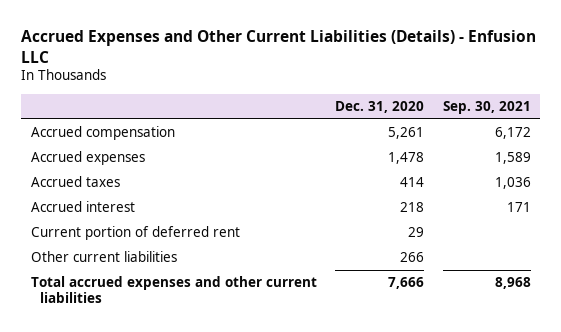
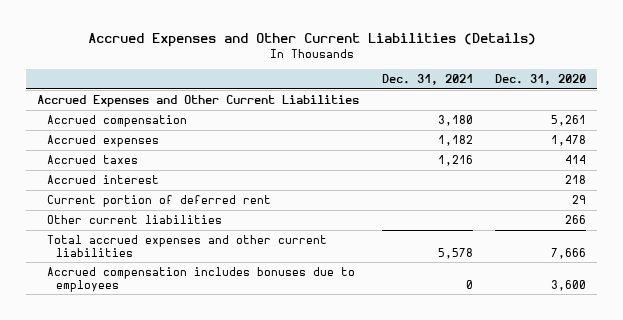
[21,29,537,63] Accrued Expenses and Other Current Liabilities (Details) - Enfusion LLC -> [87,33,536,48] Accrued Expenses and Other Current Liabilities (Details)
[442,100,531,114] Sep. 30, 2021 -> none
none -> [381,74,473,86] Dec. 31, 2021
none -> [37,95,360,108] Accrued Expenses and Other Current Liabilities
none -> [46,267,355,292] Accrued compensation includes bonuses due to employees

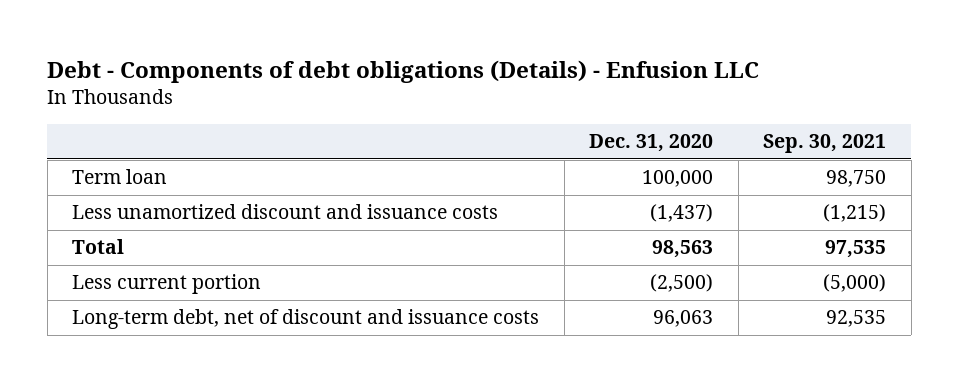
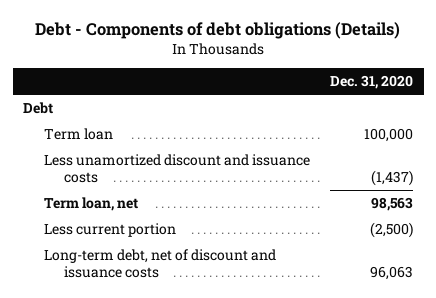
[47,59,760,83] Debt - Components of debt obligations (Details) - Enfusion LLC -> [35,21,401,39] Debt - Components of debt obligations (Details)
[763,134,887,154] Sep. 30, 2021 -> none
none -> [23,102,54,115] Debt
[72,239,125,255] Total -> [43,197,138,212] Term loan, net

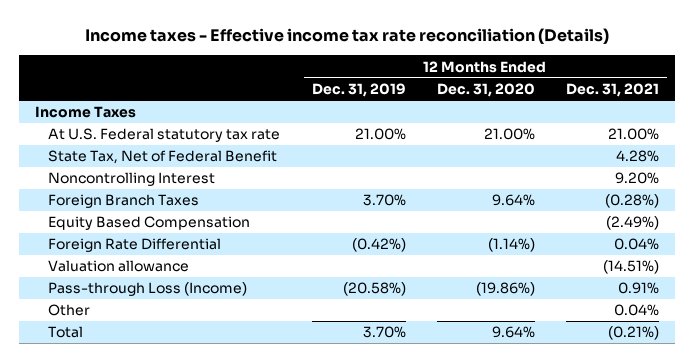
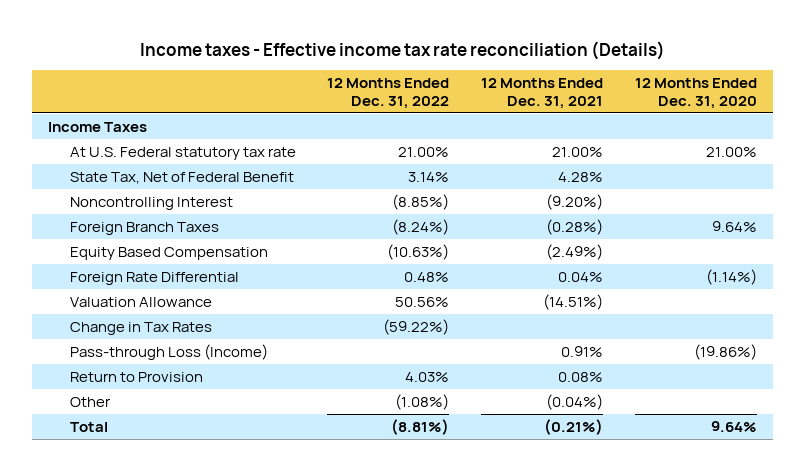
[311,83,406,98] Dec. 31, 2019 -> none
none -> [327,78,450,110] 12 Months Ended Dec. 31, 2022
[615,172,660,185] 9.20% -> [546,193,604,210] (9.20%)
[48,260,190,273] Valuation allowance -> [69,296,212,307] Valuation Allowance
none -> [69,321,212,335] Change in Tax Rates
none -> [69,371,203,382] Return to Provision
[614,304,660,317] 0.04% -> [546,393,604,410] (0.04%)

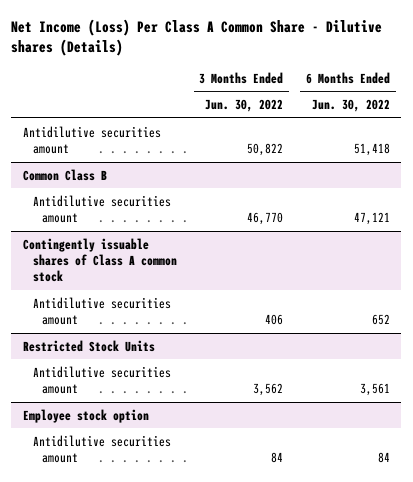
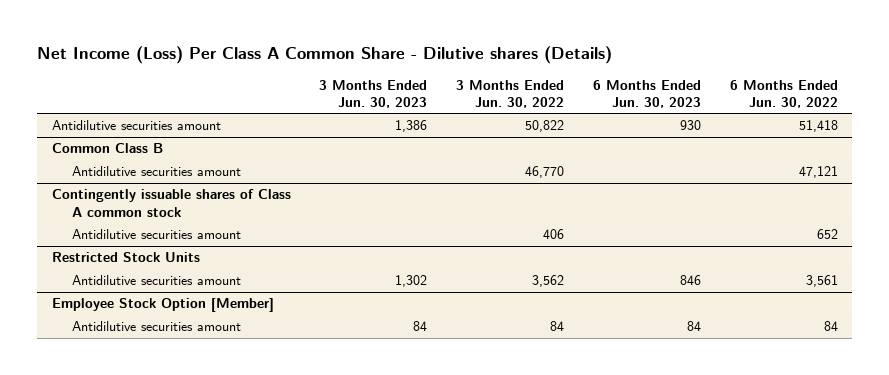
none -> [319,79,428,109] 3 Months Ended Jun. 30, 2023
none -> [593,79,702,109] 6 Months Ended Jun. 30, 2023
[22,408,149,423] Employee stock option -> [51,298,274,313] Employee Stock Option [Member]

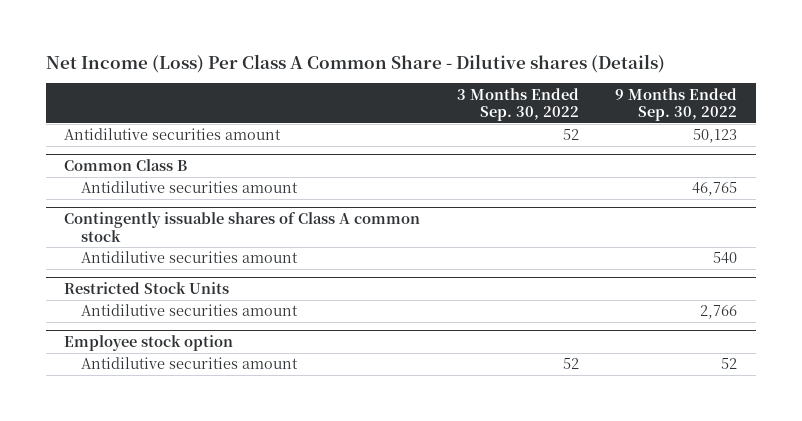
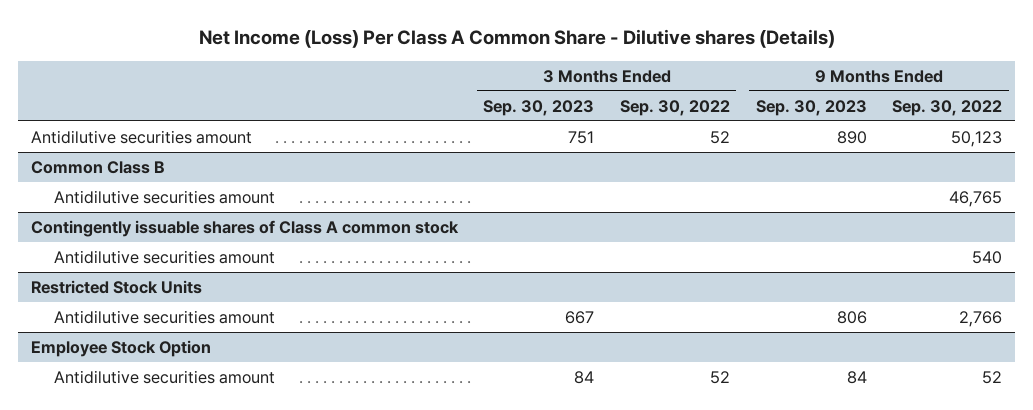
none -> [483,99,595,116] Sep. 30, 2023
none -> [755,99,867,116] Sep. 30, 2023
[64,335,234,352] Employee stock option -> [30,340,211,358] Employee Stock Option

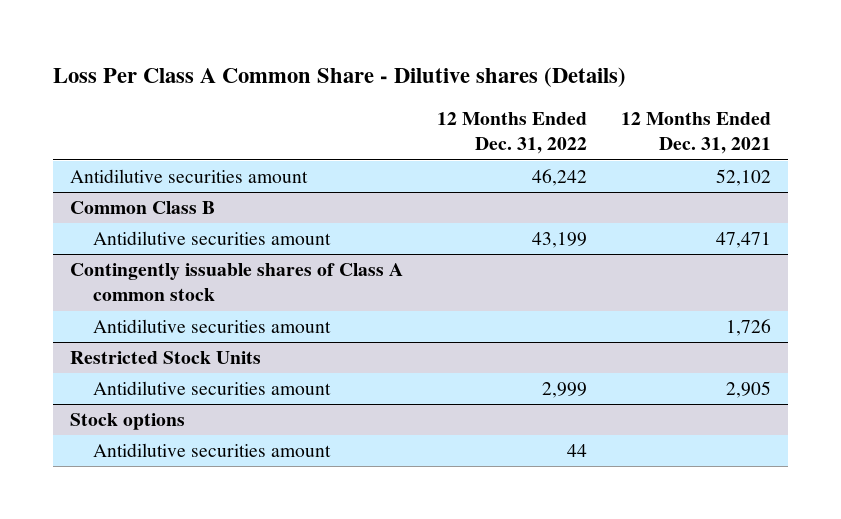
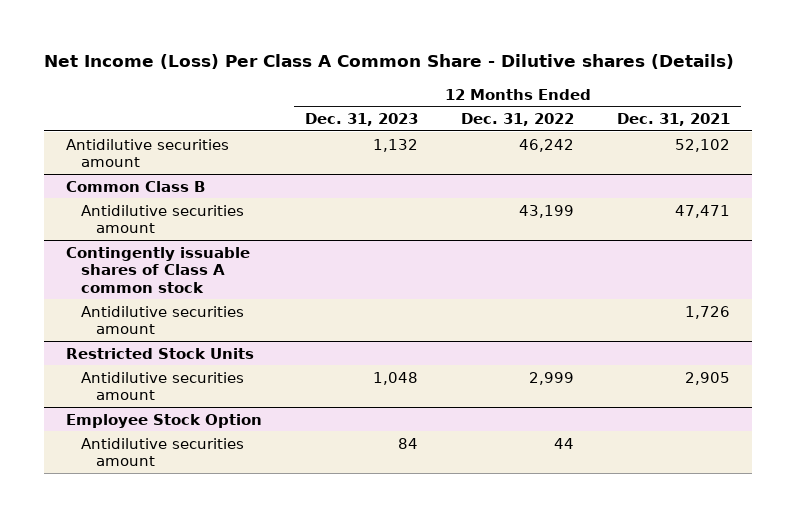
[52,67,626,88] Loss Per Class A Common Share - Dilutive shares (Details) -> [44,54,735,70] Net Income (Loss) Per Class A Common Share - Dilutive shares (Details)
none -> [304,113,418,127] Dec. 31, 2023
[69,413,185,431] Stock options -> [65,413,262,428] Employee Stock Option

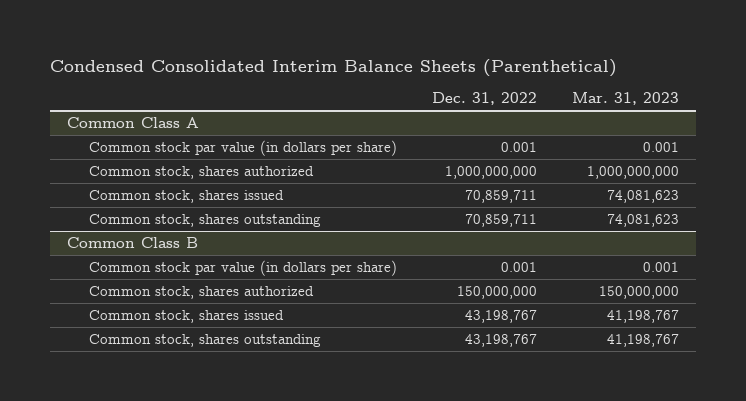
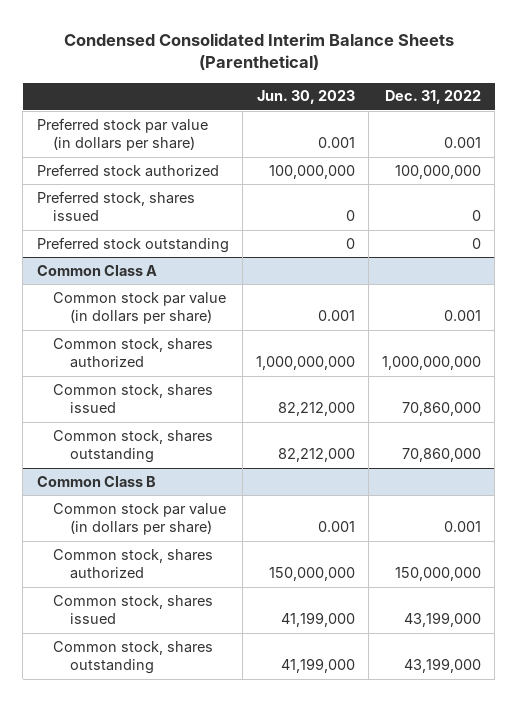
[571,92,679,106] Mar. 31, 2023 -> none
none -> [256,90,355,105] Jun. 30, 2023
none -> [36,117,208,152] Preferred stock par value (in dollars per share)
none -> [36,163,219,177] Preferred stock authorized
none -> [36,190,195,222] Preferred stock, shares issued
none -> [36,236,229,253] Preferred stock outstanding
[464,189,537,203] 70,859,711 -> [402,402,482,417] 70,860,000
[464,213,537,227] 70,859,711 -> [402,448,482,463] 70,860,000
[464,309,537,323] 43,198,767 -> [404,612,482,628] 43,199,000
[464,333,537,347] 43,198,767 -> [404,658,482,674] 43,199,000

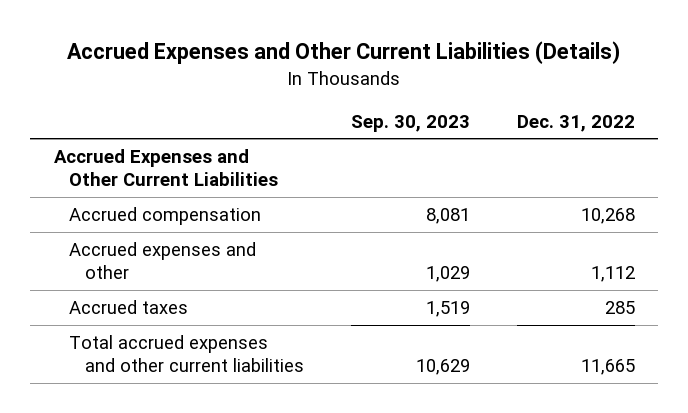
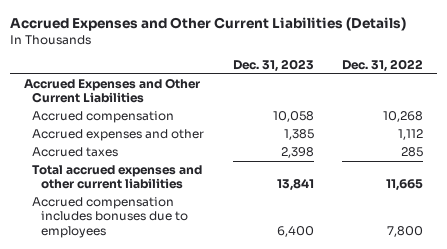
[350,114,470,132] Sep. 30, 2023 -> none
none -> [232,59,314,73] Dec. 31, 2023
none -> [32,197,188,238] Accrued compensation includes bonuses due to employees

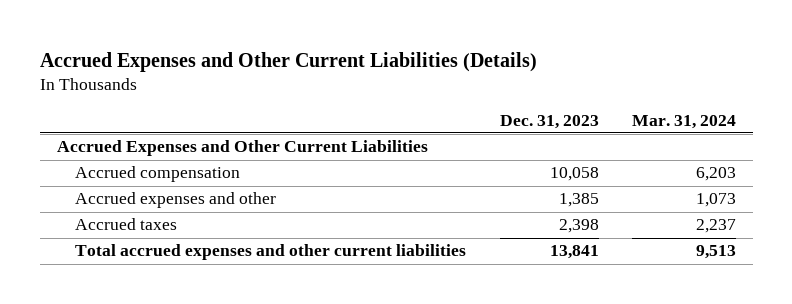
[341,59,423,73] Dec. 31, 2022 -> none
none -> [631,114,736,129] Mar. 31, 2024
[32,197,188,238] Accrued compensation includes bonuses due to employees -> none

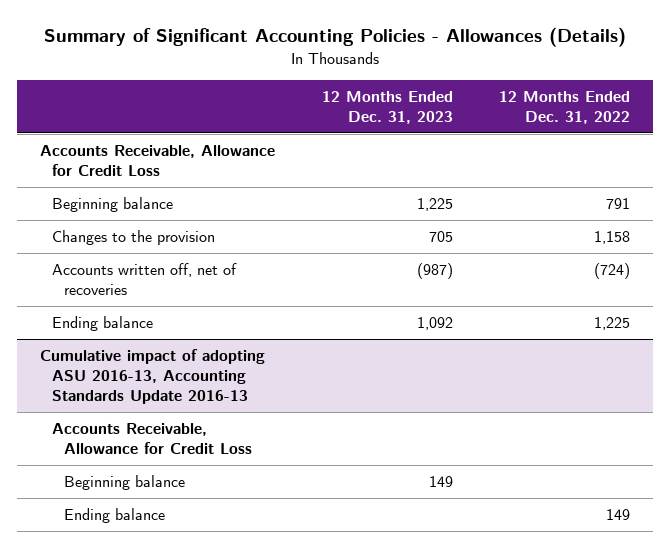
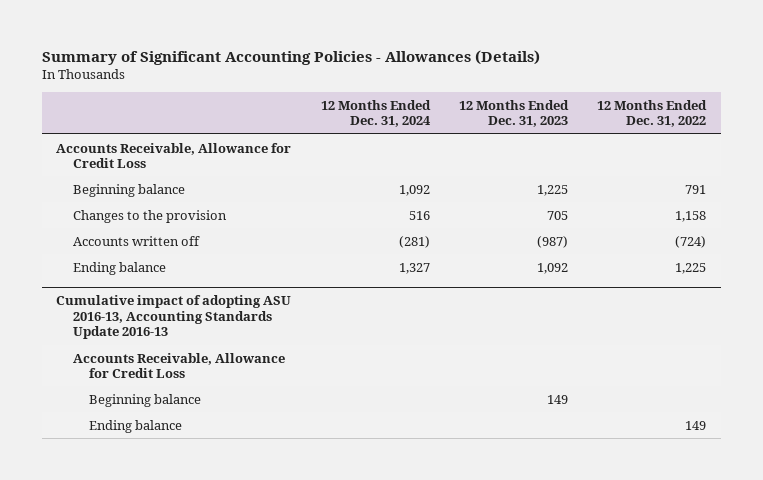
none -> [320,99,431,128] 12 Months Ended Dec. 31, 2024
[51,263,237,296] Accounts written off, net of recoveries -> [72,235,200,246] Accounts written off

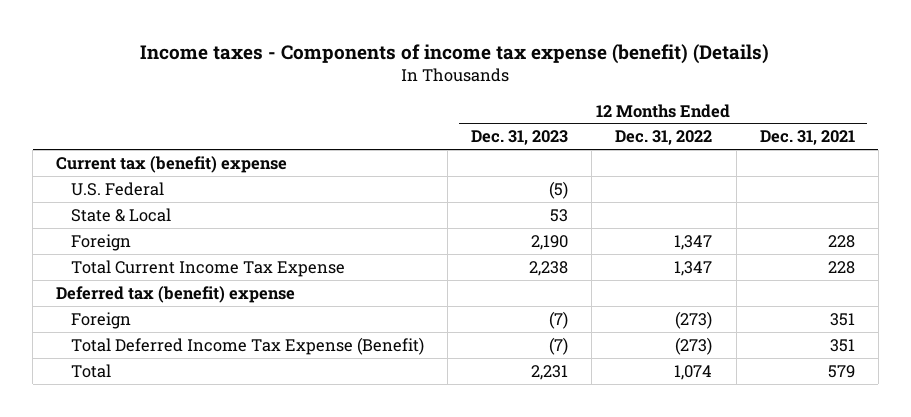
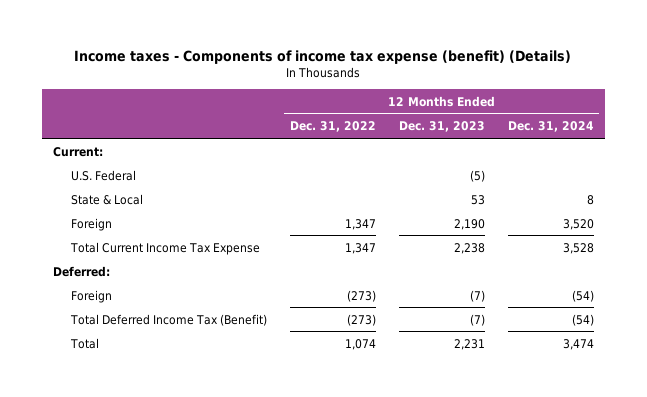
[759,130,855,146] Dec. 31, 2021 -> none
none -> [507,121,594,133] Dec. 31, 2024
[56,155,288,173] Current tax (benefit) expense -> [53,146,104,157] Current:
[56,285,296,303] Deferred tax (benefit) expense -> [53,265,111,277] Deferred:
[70,336,424,355] Total Deferred Income Tax Expense (Benefit) -> [69,313,267,326] Total Deferred Income Tax (Benefit)

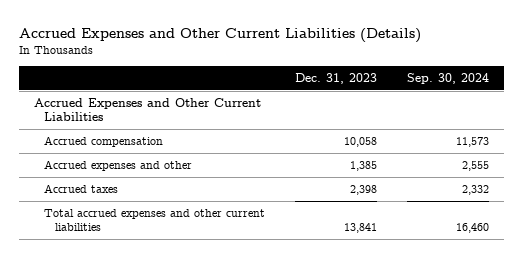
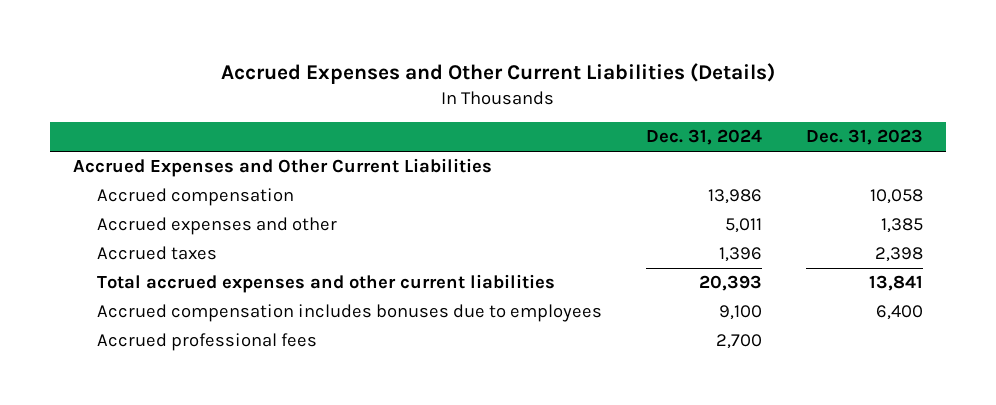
[406,73,489,85] Sep. 30, 2024 -> none
none -> [646,129,763,146] Dec. 31, 2024
none -> [96,304,602,323] Accrued compensation includes bonuses due to employees
none -> [96,333,317,352] Accrued professional fees

